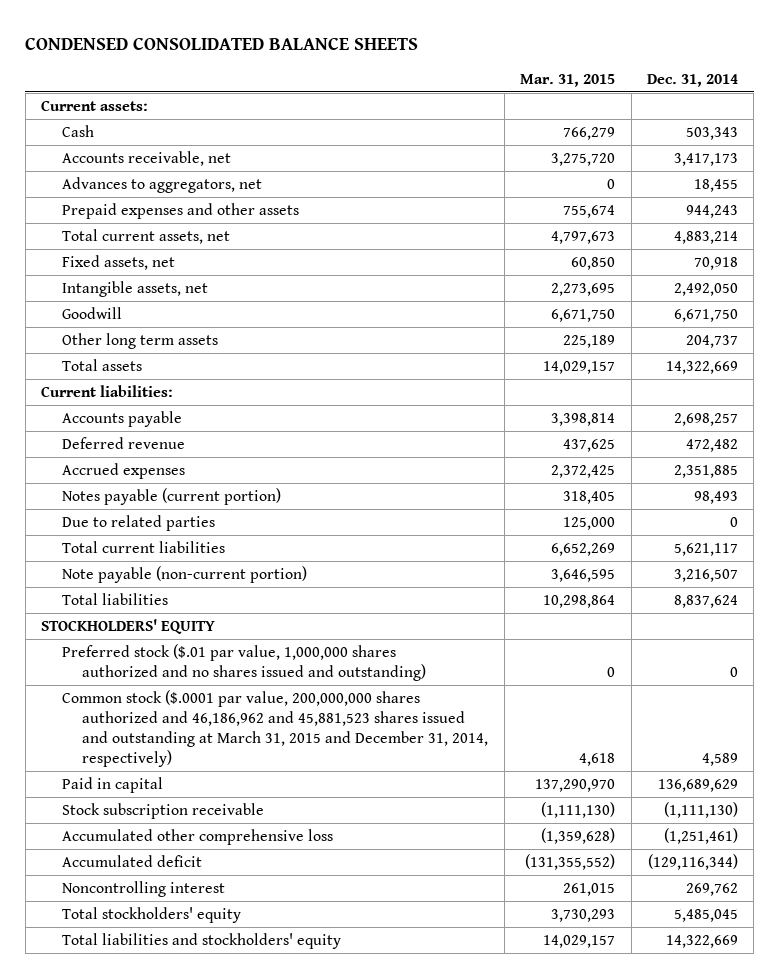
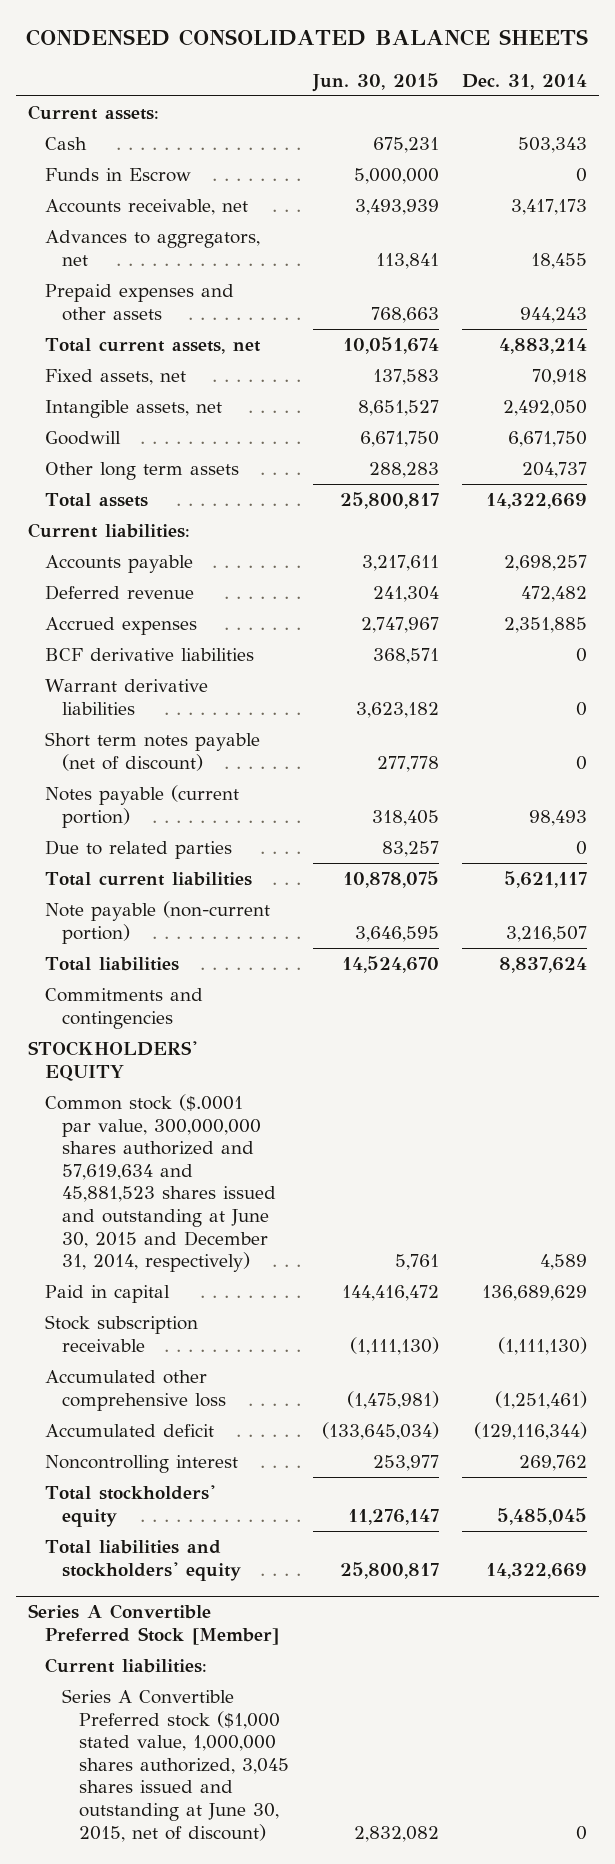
[520,73,616,87] Mar. 31, 2015 -> none
none -> [311,72,439,92] Jun. 30, 2015
none -> [44,168,191,183] Funds in Escrow
none -> [44,648,254,662] BCF derivative liabilities
none -> [44,679,208,715] Warrant derivative liabilities
none -> [44,732,260,771] Short term notes payable (net of discount)
none -> [44,988,203,1029] Commitments and contingencies
[61,643,427,681] Preferred stock ($.01 par value, 1,000,000 shares authorized and no shares issued and outstanding) -> none
[61,689,489,768] Common stock ($.0001 par value, 200,000,000 shares authorized and 46,186,962 and 45,881,523 shares issued and outstanding at March 31, 2015 and December 31, 2014, respectively) -> [44,1094,276,1273] Common stock ($.0001 par value, 300,000,000 shares authorized and 57,619,634 and 45,881,523 shares issued and outstanding at June 30, 2015 and December 31, 2014, respectively)
none -> [27,1604,279,1645] Series A Convertible Preferred Stock [Member]
none -> [44,1658,207,1674] Current liabilities:
none -> [61,1689,290,1842] Series A Convertible Preferred stock ($1,000 stated value, 1,000,000 shares authorized, 3,045 shares issued and outstanding at June 30, 2015, net of discount)

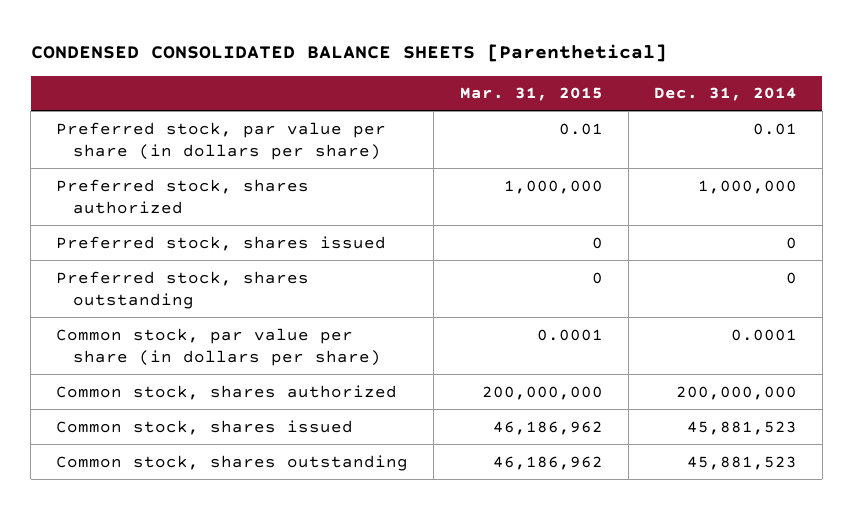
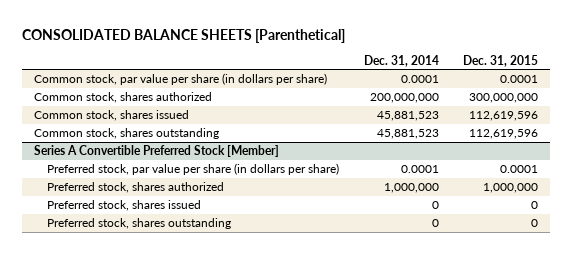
[30,43,667,62] CONDENSED CONSOLIDATED BALANCE SHEETS [Parenthetical] -> [22,29,346,44] CONSOLIDATED BALANCE SHEETS [Parenthetical]
[459,87,603,102] Mar. 31, 2015 -> none
none -> [462,54,538,67] Dec. 31, 2015
[56,121,387,161] Preferred stock, par value per share (in dollars per share) -> none
[56,178,310,215] Preferred stock, shares authorized -> none
[56,235,387,251] Preferred stock, shares issued -> none
[56,270,310,310] Preferred stock, shares outstanding -> none
none -> [34,144,280,157] Series A Convertible Preferred Stock [Member]
none -> [47,162,340,175] Preferred stock, par value per share (in dollars per share)
none -> [47,181,225,193] Preferred stock, shares authorized
none -> [47,199,202,211] Preferred stock, shares issued
none -> [47,217,232,229] Preferred stock, shares outstanding

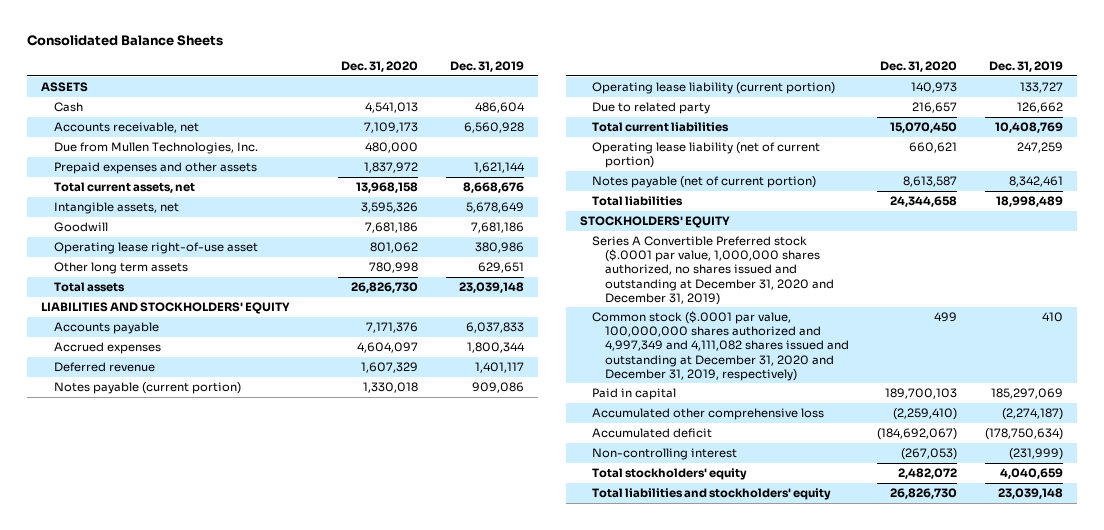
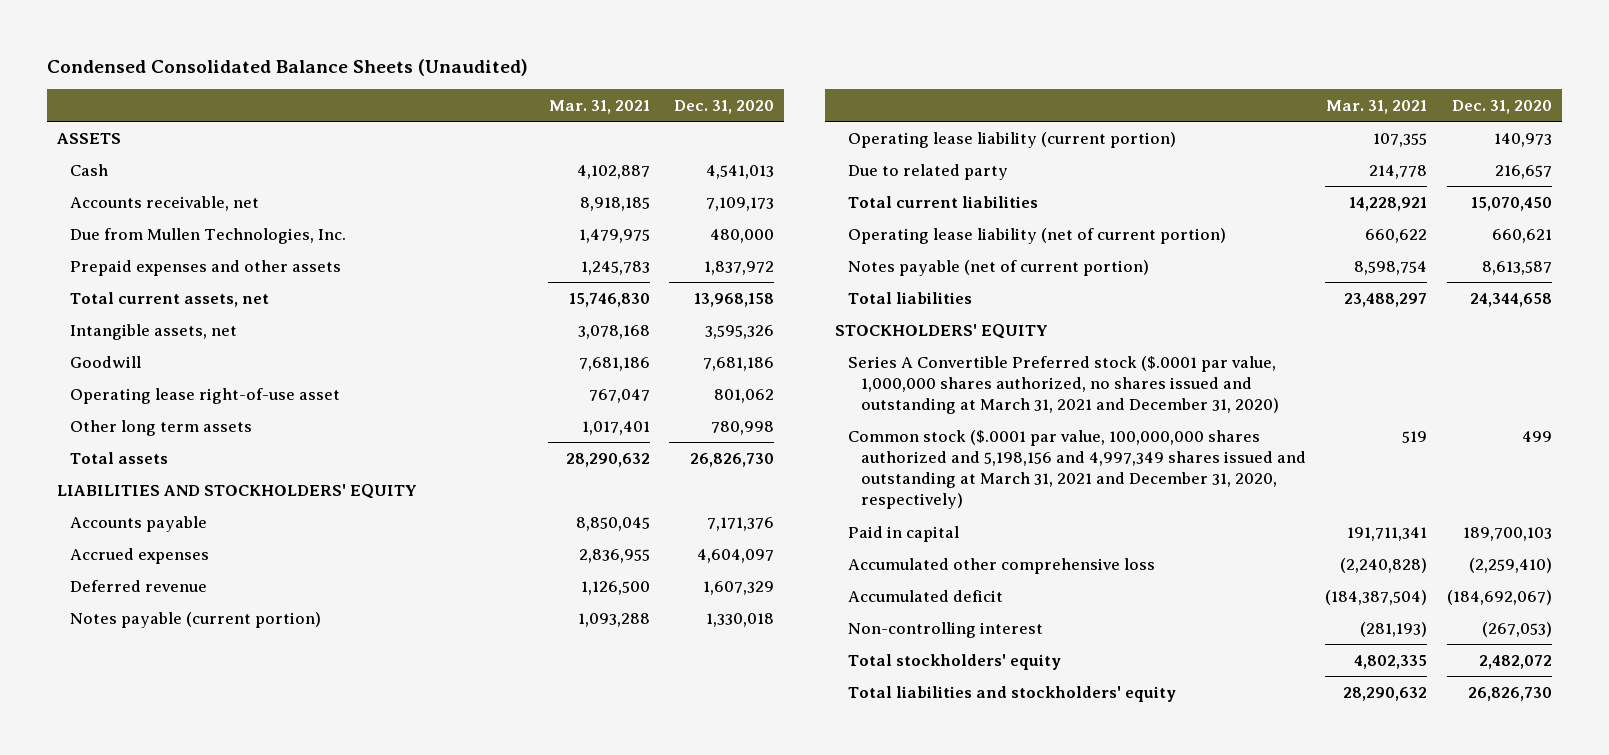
[27,34,224,46] Consolidated Balance Sheets -> [47,58,529,76] Condensed Consolidated Balance Sheets (Unaudited)
[450,61,525,73] Dec. 31, 2019 -> none
none -> [548,99,650,114] Mar. 31, 2021
[592,235,834,305] Series A Convertible Preferred stock ($.0001 par value, 1,000,000 shares authorized, no shares issued and outstanding at December 31, 2020 and December 31, 2019) -> [847,355,1279,415] Series A Convertible Preferred stock ($.0001 par value, 1,000,000 shares authorized, no shares issued and outstanding at March 31, 2021 and December 31, 2020)
[592,310,849,381] Common stock ($.0001 par value, 100,000,000 shares authorized and 4,997,349 and 4,111,082 shares issued and outstanding at December 31, 2020 and December 31, 2019, respectively) -> [847,429,1306,510] Common stock ($.0001 par value, 100,000,000 shares authorized and 5,198,156 and 4,997,349 shares issued and outstanding at March 31, 2021 and December 31, 2020, respectively)

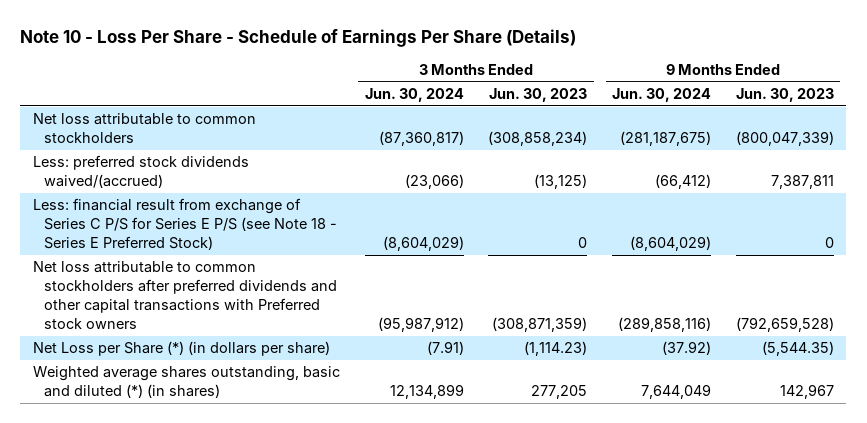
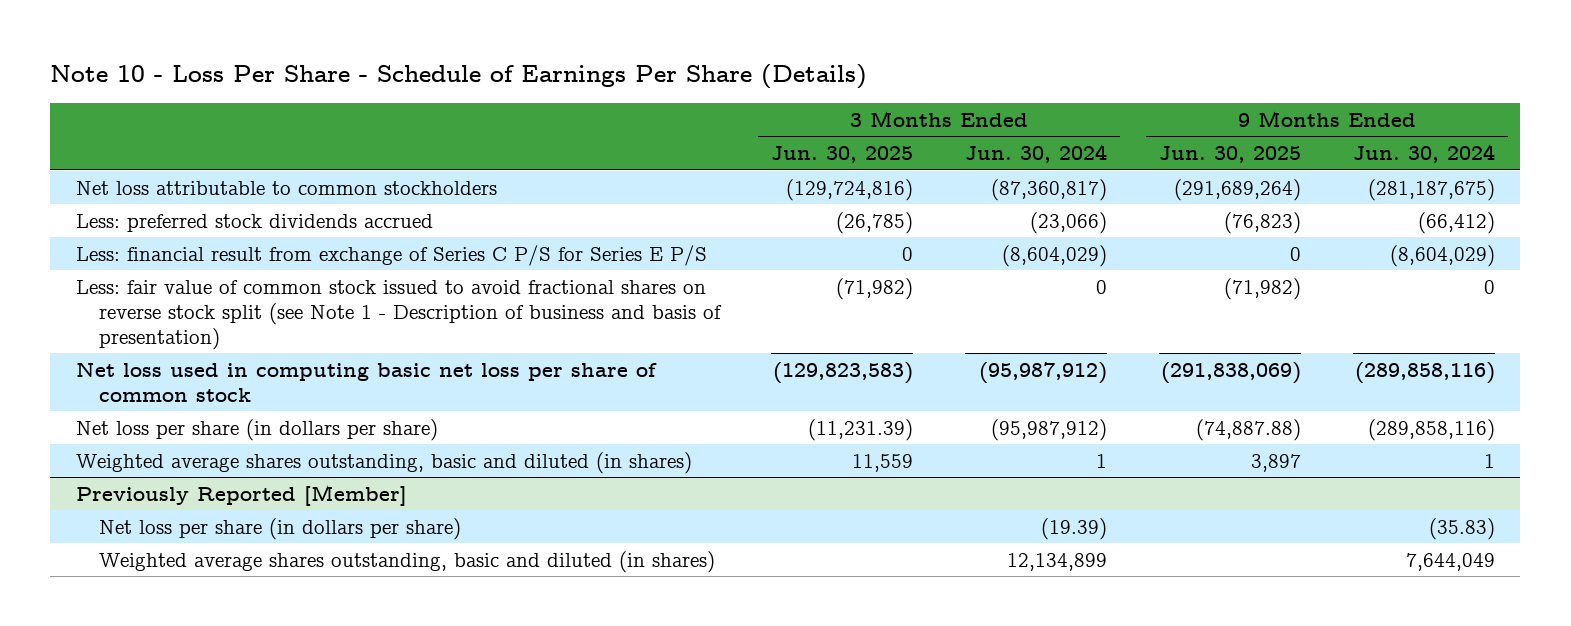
[489,88,588,103] Jun. 30, 2023 -> none
[736,88,835,103] Jun. 30, 2023 -> none
none -> [771,146,914,164] Jun. 30, 2025
none -> [1158,146,1301,164] Jun. 30, 2025
[32,155,249,189] Less: preferred stock dividends waived/(accrued) -> [75,213,433,232] Less: preferred stock dividends accrued
[32,198,337,251] Less: financial result from exchange of Series C P/S for Series E P/S (see Note 18 - Series E Preferred Stock) -> [75,244,707,266] Less: financial result from exchange of Series C P/S for Series E P/S
none -> [75,279,722,350] Less: fair value of common stock issued to avoid fractional shares on reverse stock split (see Note 1 - Description of business and basis of presentation)
[32,261,337,330] Net loss attributable to common stockholders after preferred dividends and other capital transactions with Preferred stock owners -> [75,361,657,402] Net loss used in computing basic net loss per share of common stock
[32,341,330,357] Net Loss per Share (*) (in dollars per share) -> [75,418,438,441] Net loss per share (in dollars per share)
[426,341,464,356] (7.91) -> [991,418,1108,441] (95,987,912)
[662,341,712,356] (37.92) -> [1367,418,1495,441] (289,858,116)
[32,366,340,399] Weighted average shares outstanding, basic and diluted (*) (in shares) -> [75,451,692,474] Weighted average shares outstanding, basic and diluted (in shares)
[389,384,464,400] 12,134,899 -> [1096,453,1108,468] 1
[641,384,712,400] 7,644,049 -> [1483,453,1495,468] 1
none -> [75,484,407,506] Previously Reported [Member]
none -> [98,517,461,540] Net loss per share (in dollars per share)
none -> [98,550,715,573] Weighted average shares outstanding, basic and diluted (in shares)

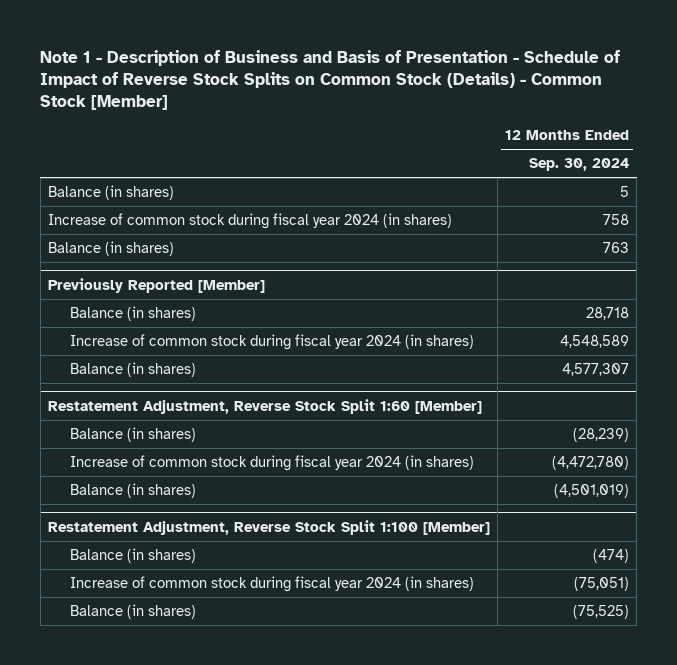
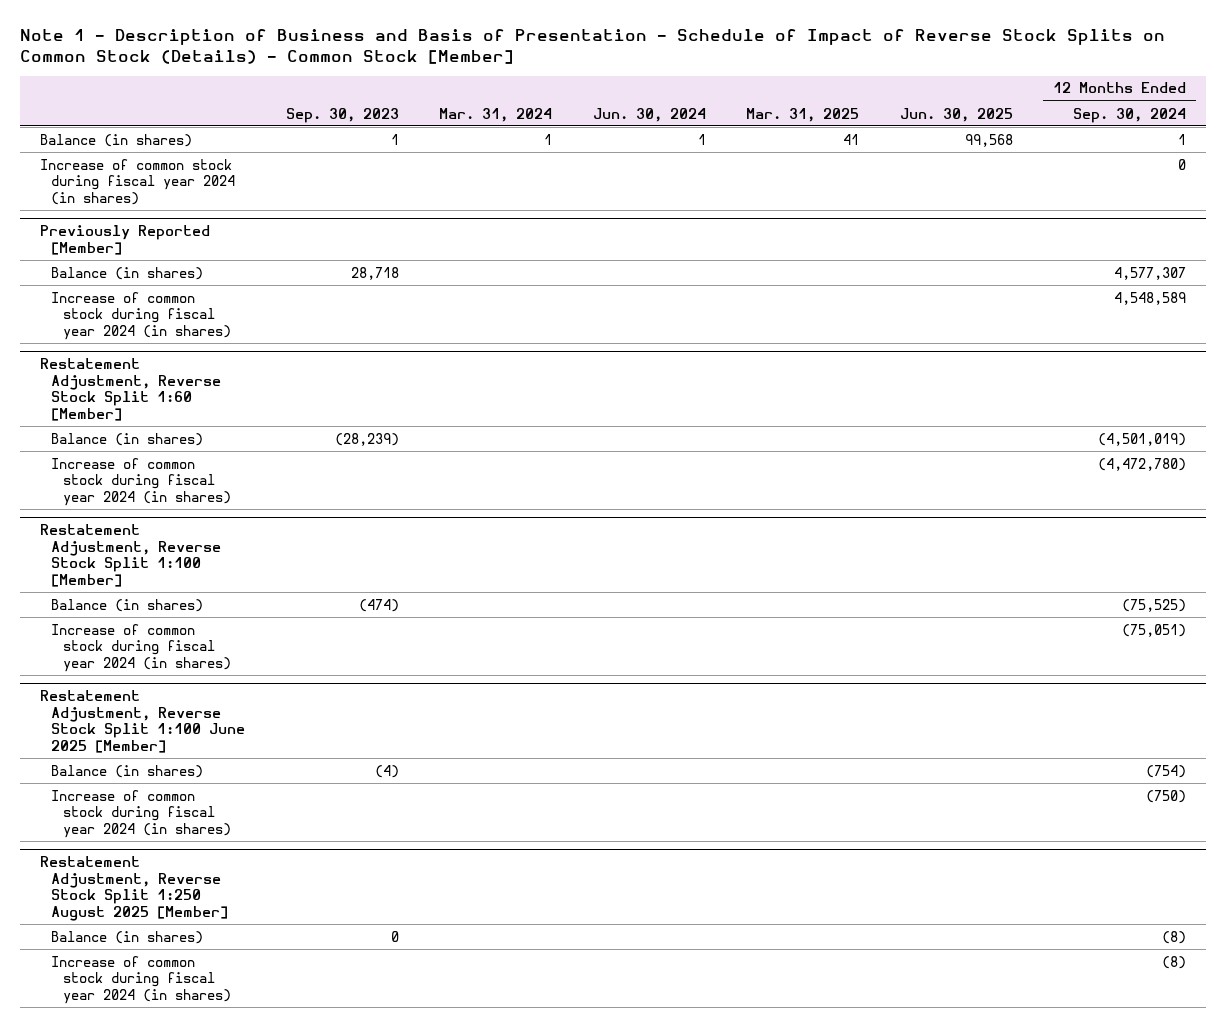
none -> [285,107,399,123] Sep. 30, 2023
none -> [439,107,553,122] Mar. 31, 2024
none -> [592,107,706,122] Jun. 30, 2024
none -> [746,107,860,122] Mar. 31, 2025
none -> [899,107,1013,122] Jun. 30, 2025
[48,240,175,256] Balance (in shares) -> none
[620,185,630,197] 5 -> [1178,133,1187,145] 1
[603,213,630,225] 758 -> [1178,158,1187,170] 0
[70,305,197,321] Balance (in shares) -> none
[70,333,475,350] Increase of common stock during fiscal year 2024 (in shares) -> [51,291,231,340] Increase of common stock during fiscal year 2024 (in shares)
[70,426,197,442] Balance (in shares) -> none
[70,454,475,471] Increase of common stock during fiscal year 2024 (in shares) -> [51,457,231,506] Increase of common stock during fiscal year 2024 (in shares)
[70,547,197,563] Balance (in shares) -> none
[70,575,475,592] Increase of common stock during fiscal year 2024 (in shares) -> [51,623,231,672] Increase of common stock during fiscal year 2024 (in shares)
none -> [39,690,246,753] Restatement Adjustment, Reverse Stock Split 1:100 June 2025 [Member]
none -> [51,764,204,778] Balance (in shares)
none -> [51,789,231,838] Increase of common stock during fiscal year 2024 (in shares)
none -> [39,856,229,921] Restatement Adjustment, Reverse Stock Split 1:250 August 2025 [Member]
none -> [51,930,204,944] Balance (in shares)
none -> [51,955,231,1004] Increase of common stock during fiscal year 2024 (in shares)

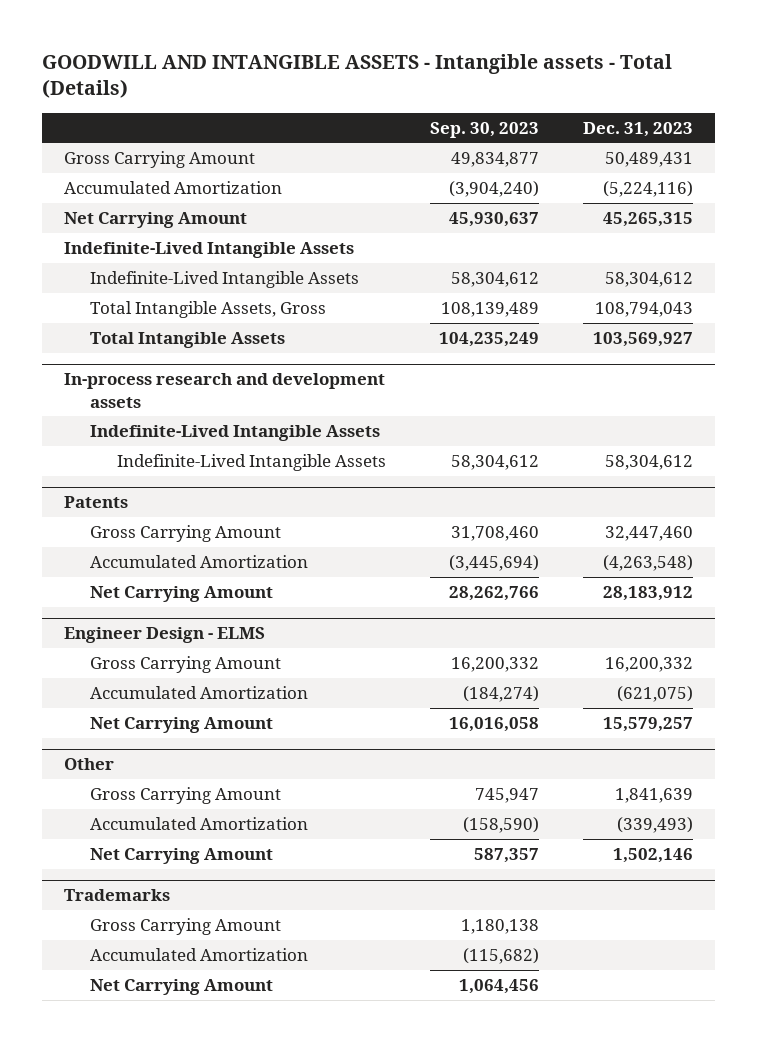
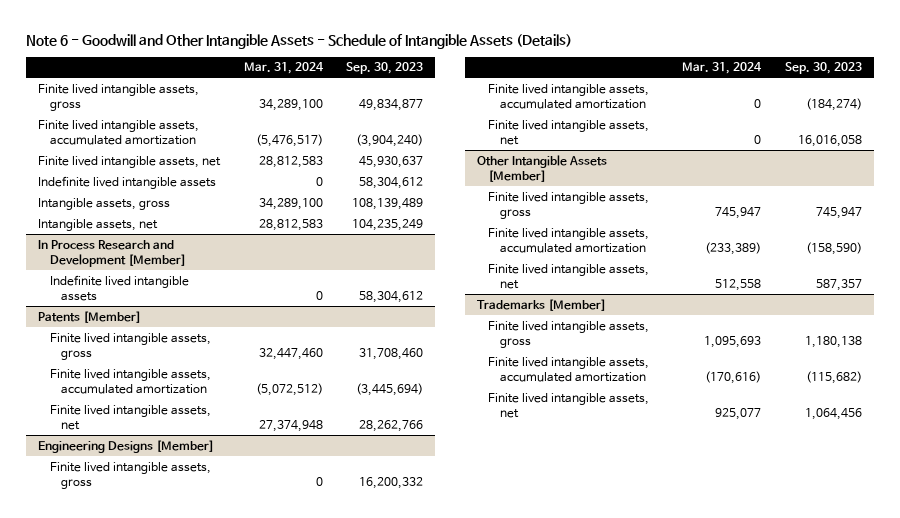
[42,53,673,99] GOODWILL AND INTANGIBLE ASSETS - Intangible assets - Total (Details) -> [26,33,573,49] Note 6 - Goodwill and Other Intangible Assets - Schedule of Intangible Assets (Details)
[583,121,694,137] Dec. 31, 2023 -> none
none -> [243,62,324,75] Mar. 31, 2024
[64,242,355,259] Indefinite-Lived Intangible Assets -> none
[90,425,381,442] Indefinite-Lived Intangible Assets -> none
[64,627,266,644] Engineer Design - ELMS -> none
[64,151,256,169] Gross Carrying Amount -> [38,83,200,111] Finite lived intangible assets, gross
[64,181,283,195] Accumulated Amortization -> [38,119,200,145] Finite lived intangible assets, accumulated amortization
[64,212,248,229] Net Carrying Amount -> [38,155,222,168] Finite lived intangible assets, net
[90,271,360,289] Indefinite-Lived Intangible Assets -> [38,175,217,189] Indefinite lived intangible assets
[90,301,327,319] Total Intangible Assets, Gross -> [38,197,171,210] Intangible assets, gross
[90,332,286,349] Total Intangible Assets -> [38,218,159,231] Intangible assets, net
[64,373,386,408] In-process research and development assets -> [38,239,186,267] In Process Research and Development [Member]
[116,454,386,472] Indefinite-Lived Intangible Assets -> [49,274,189,301] Indefinite lived intangible assets
[64,496,129,509] Patents -> [38,310,142,323] Patents [Member]
[90,525,282,543] Gross Carrying Amount -> [49,332,211,360] Finite lived intangible assets, gross
[90,555,309,569] Accumulated Amortization -> [49,368,211,394] Finite lived intangible assets, accumulated amortization
[90,586,274,603] Net Carrying Amount -> [49,404,211,430] Finite lived intangible assets, net
none -> [38,439,215,453] Engineering Designs [Member]
[90,656,282,674] Gross Carrying Amount -> [49,461,211,489] Finite lived intangible assets, gross
[90,686,309,700] Accumulated Amortization -> [488,83,650,109] Finite lived intangible assets, accumulated amortization
[90,717,274,734] Net Carrying Amount -> [488,119,650,145] Finite lived intangible assets, net
[64,758,115,771] Other -> [476,154,607,182] Other Intangible Assets [Member]
[90,787,282,805] Gross Carrying Amount -> [488,191,650,219] Finite lived intangible assets, gross
[90,817,309,831] Accumulated Amortization -> [488,227,650,253] Finite lived intangible assets, accumulated amortization
[90,848,274,865] Net Carrying Amount -> [488,263,650,289] Finite lived intangible assets, net
[64,889,171,902] Trademarks -> [476,298,606,311] Trademarks [Member]
[90,918,282,936] Gross Carrying Amount -> [488,320,650,348] Finite lived intangible assets, gross
[90,948,309,962] Accumulated Amortization -> [488,356,650,382] Finite lived intangible assets, accumulated amortization
[90,979,274,996] Net Carrying Amount -> [488,392,650,418] Finite lived intangible assets, net

